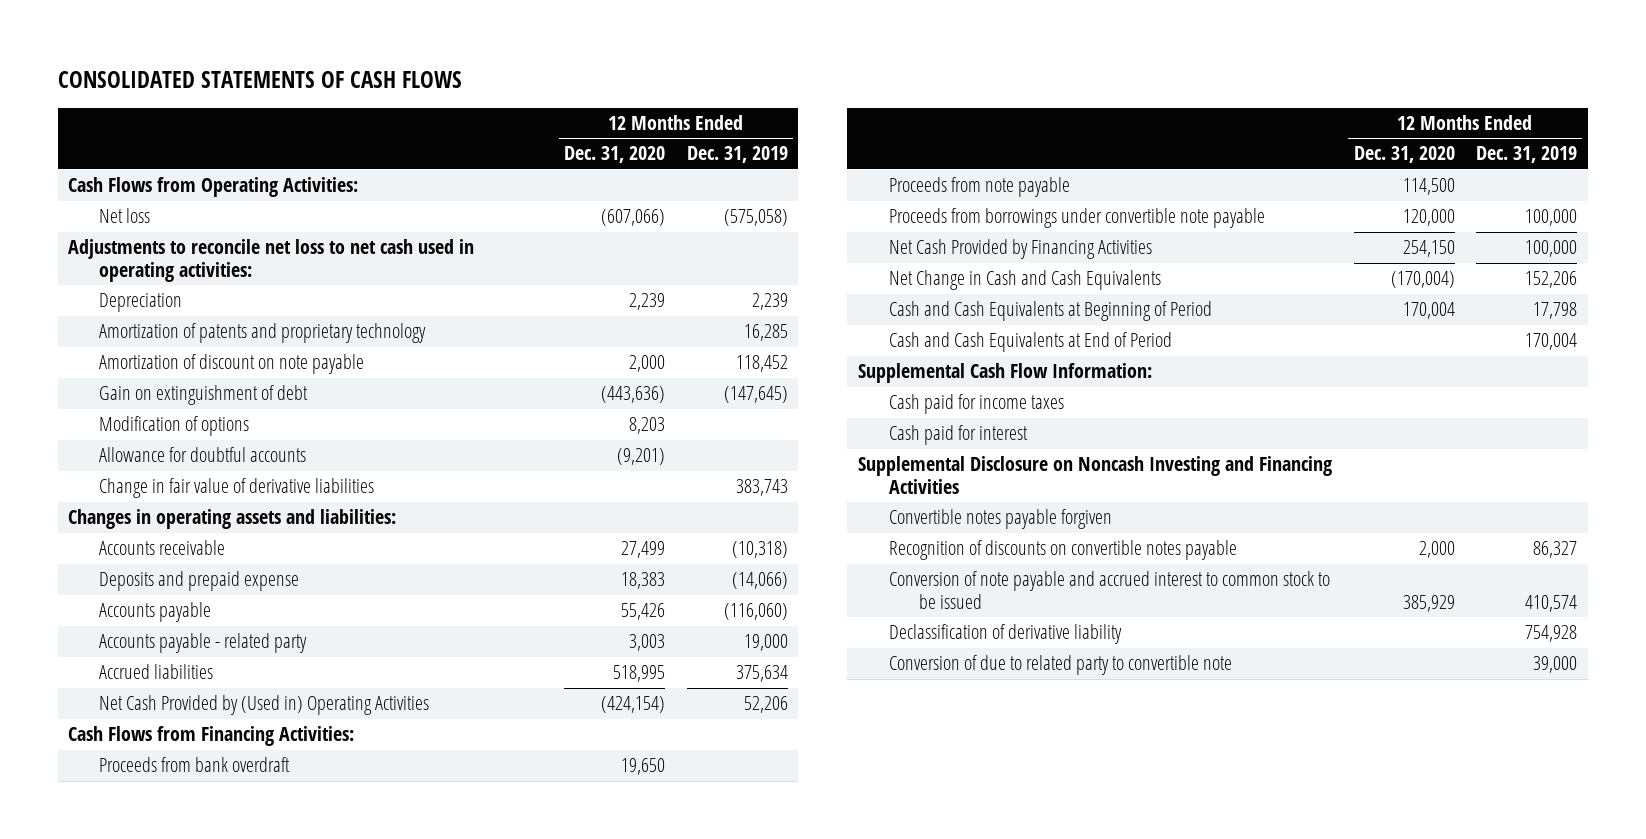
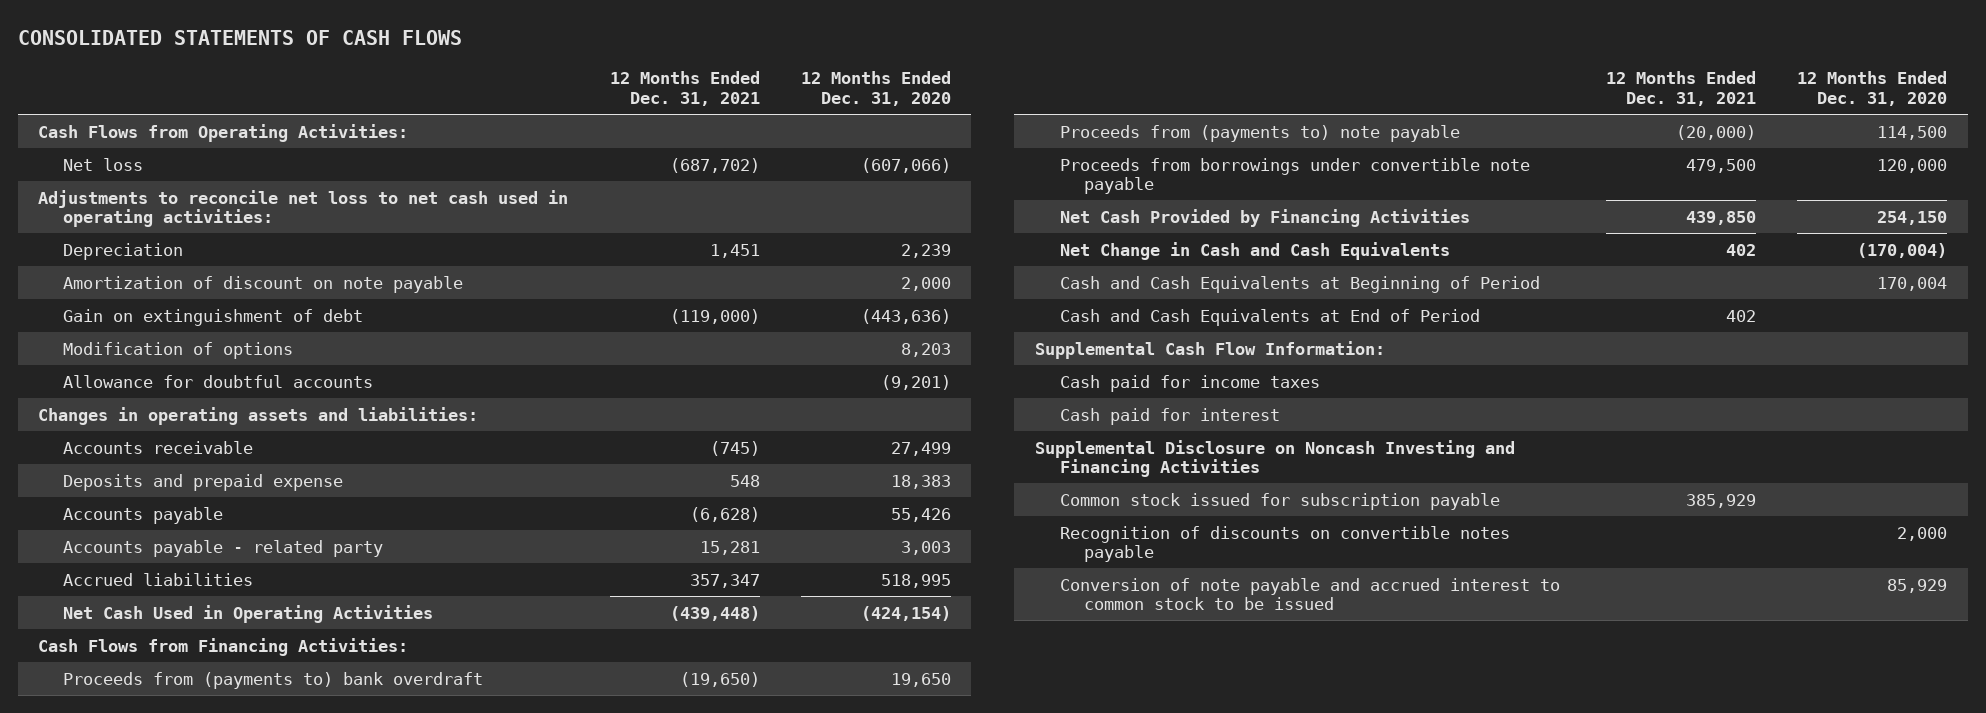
[686,146,788,164] Dec. 31, 2019 -> none
none -> [609,71,760,107] 12 Months Ended Dec. 31, 2021
[99,323,427,344] Amortization of patents and proprietary technology -> none
[99,478,375,499] Change in fair value of derivative liabilities -> none
[99,695,430,716] Net Cash Provided by (Used in) Operating Activities -> [63,604,434,623] Net Cash Used in Operating Activities
[99,757,291,773] Proceeds from bank overdraft -> [63,671,484,689] Proceeds from (payments to) bank overdraft
[888,177,1070,198] Proceeds from note payable -> [1059,124,1460,142] Proceeds from (payments to) note payable
[888,509,1112,530] Convertible notes payable forgiven -> none
none -> [1059,492,1500,510] Common stock issued for subscription payable
[888,624,1122,645] Declassification of derivative liability -> none
[888,655,1232,676] Conversion of due to related party to convertible note -> none
[1402,595,1455,613] 385,929 -> [1887,578,1948,593] 85,929

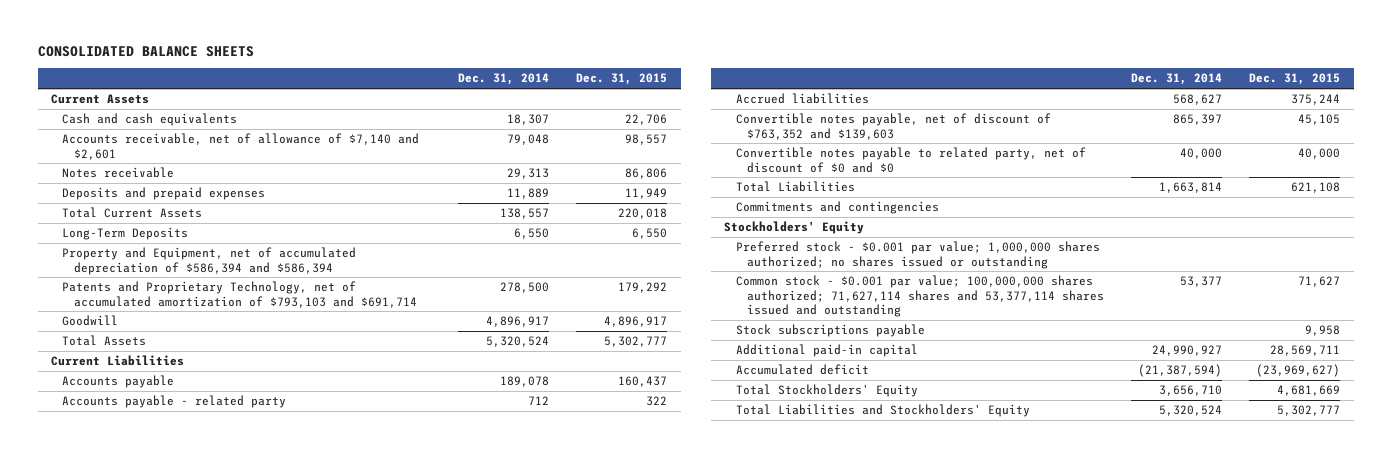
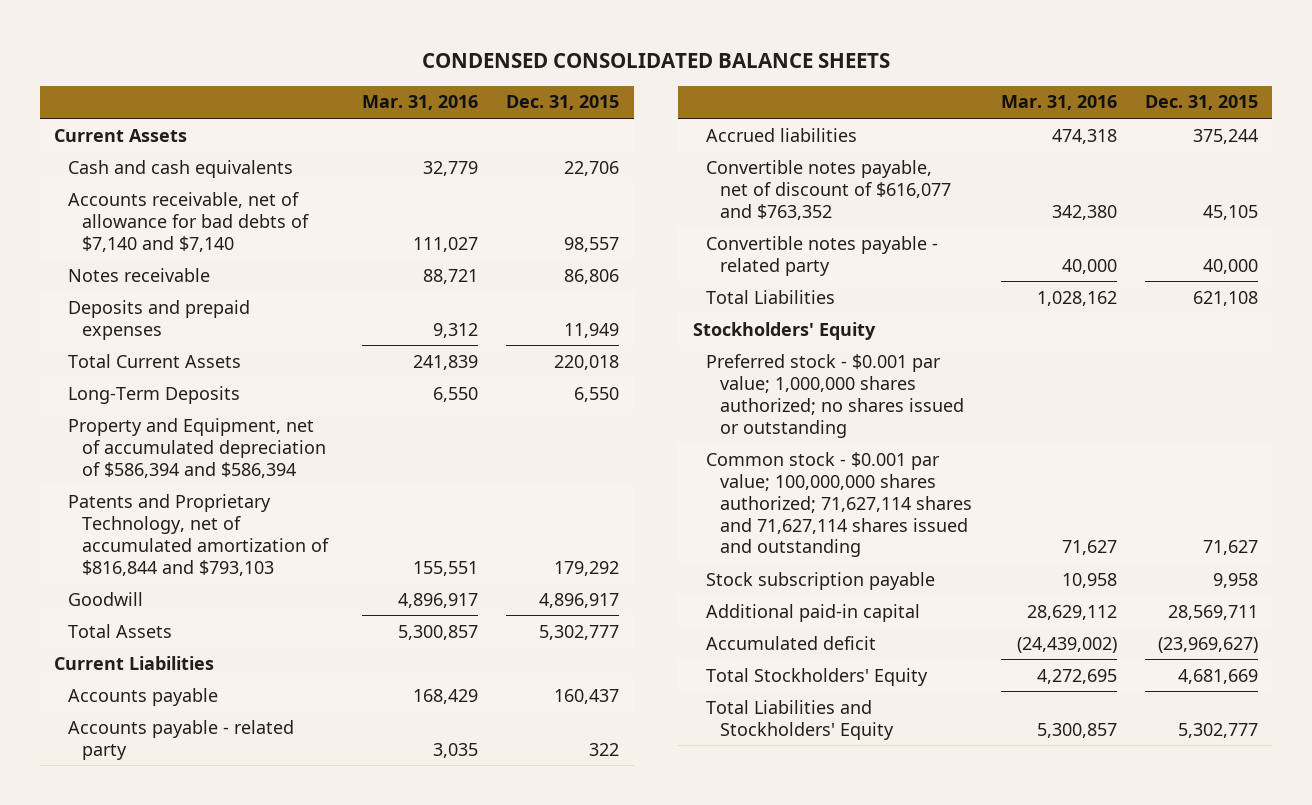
[37,46,254,58] CONSOLIDATED BALANCE SHEETS -> [421,52,890,68] CONDENSED CONSOLIDATED BALANCE SHEETS
[457,73,549,86] Dec. 31, 2014 -> none
none -> [362,95,479,111] Mar. 31, 2016
[62,133,420,160] Accounts receivable, net of allowance of $7,140 and $2,601 -> [67,191,309,252] Accounts receivable, net of allowance for bad debts of $7,140 and $7,140
[62,281,417,308] Patents and Proprietary Technology, net of accumulated amortization of $793,103 and $691,714 -> [67,493,329,576] Patents and Proprietary Technology, net of accumulated amortization of $816,844 and $793,103
[735,113,1051,140] Convertible notes payable, net of discount of $763,352 and $139,603 -> [706,159,952,220] Convertible notes payable, net of discount of $616,077 and $763,352
[735,147,1086,173] Convertible notes payable to related party, net of discount of $0 and $0 -> [706,235,939,276] Convertible notes payable - related party
[735,201,939,215] Commitments and contingencies -> none
[735,275,1104,318] Common stock - $0.001 par value; 100,000,000 shares authorized; 71,627,114 shares and 53,377,114 shares issued and outstanding -> [706,451,973,558] Common stock - $0.001 par value; 100,000,000 shares authorized; 71,627,114 shares and 71,627,114 shares issued and outstanding
[735,324,925,338] Stock subscriptions payable -> [706,571,936,590] Stock subscription payable

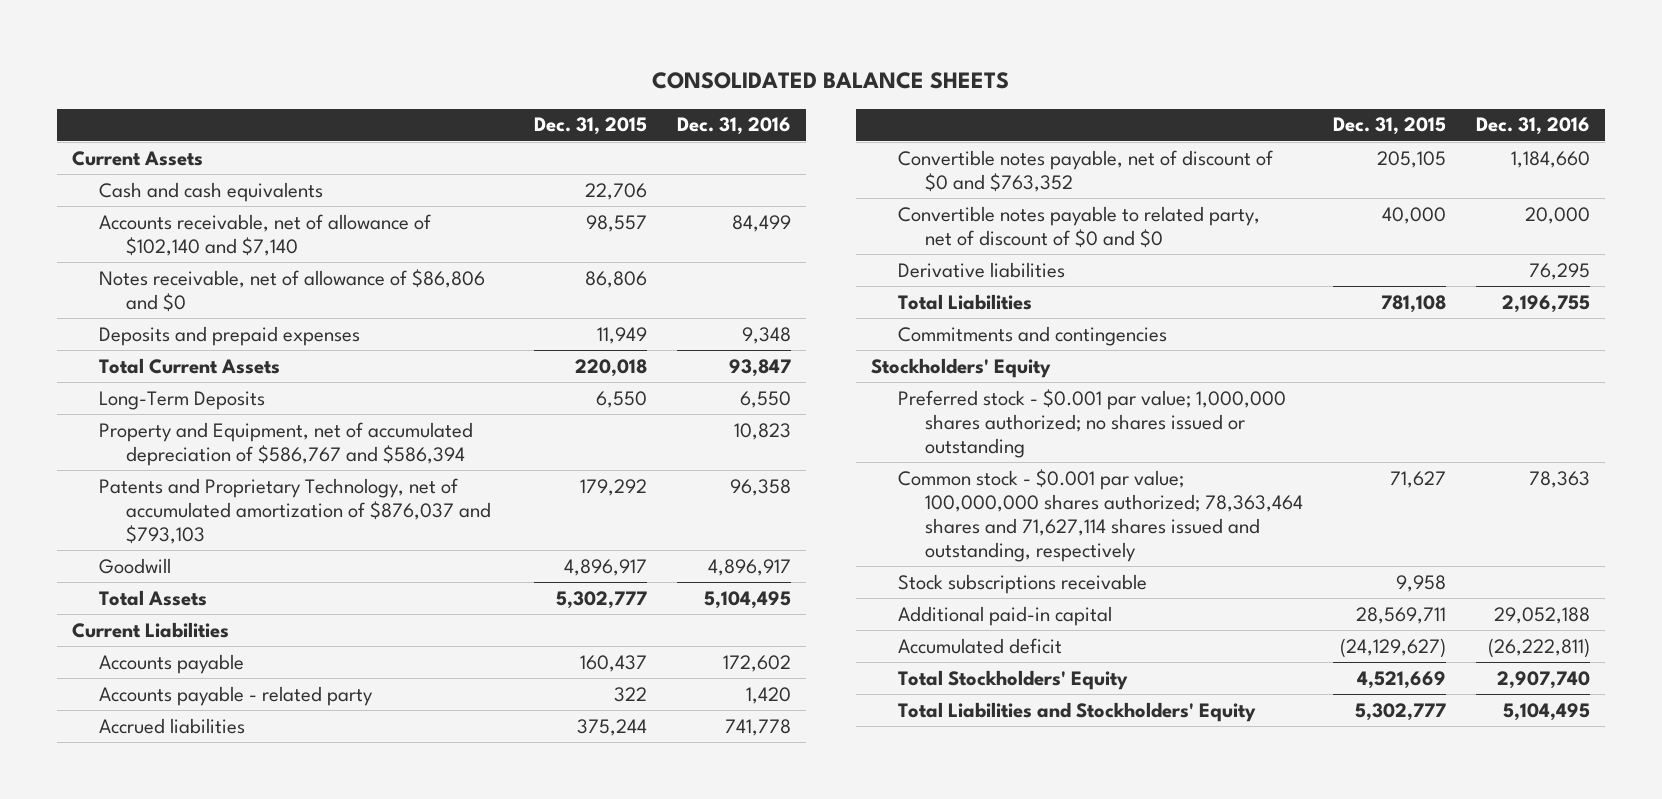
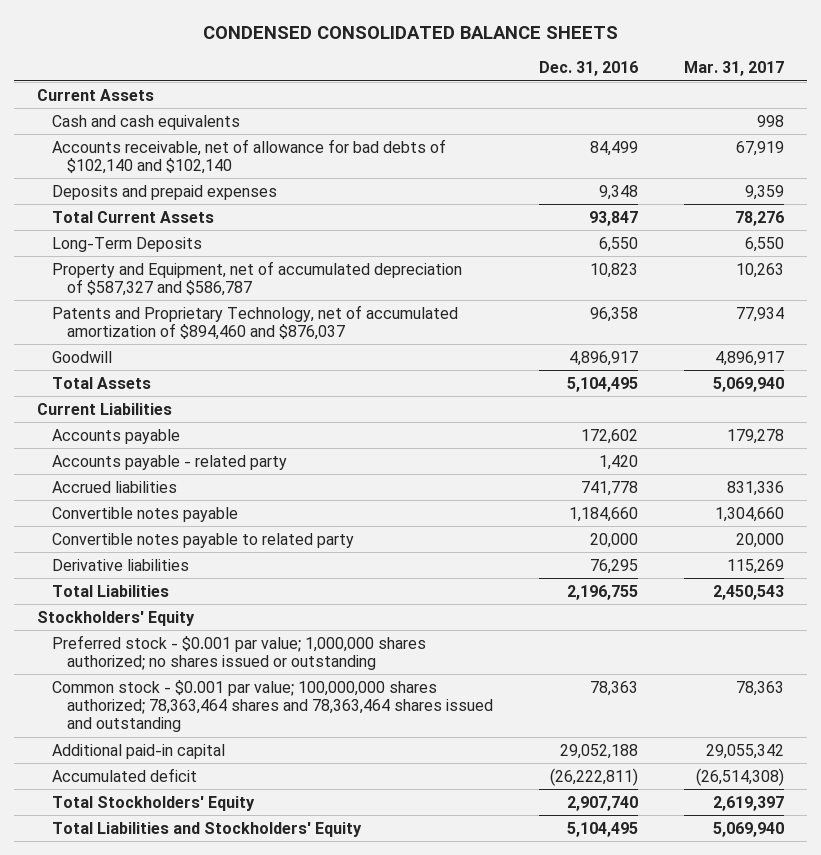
[651,72,1009,90] CONSOLIDATED BALANCE SHEETS -> [202,25,618,39] CONDENSED CONSOLIDATED BALANCE SHEETS
[533,117,647,136] Dec. 31, 2015 -> none
none -> [683,61,784,77] Mar. 31, 2017
[98,268,485,312] Notes receivable, net of allowance of $86,806 and $0 -> none
[98,213,431,256] Accounts receivable, net of allowance of $102,140 and $7,140 -> [51,138,446,175] Accounts receivable, net of allowance for bad debts of $102,140 and $102,140
[98,421,473,466] Property and Equipment, net of accumulated depreciation of $586,767 and $586,394 -> [51,260,462,297] Property and Equipment, net of accumulated depreciation of $587,327 and $586,787
[98,477,491,544] Patents and Proprietary Technology, net of accumulated amortization of $876,037 and $793,103 -> [51,304,458,341] Patents and Proprietary Technology, net of accumulated amortization of $894,460 and $876,037
[898,149,1274,192] Convertible notes payable, net of discount of $0 and $763,352 -> [51,506,238,522] Convertible notes payable
[898,205,1261,248] Convertible notes payable to related party, net of discount of $0 and $0 -> [51,532,354,548] Convertible notes payable to related party
[898,325,1168,346] Commitments and contingencies -> none
[898,573,1148,594] Stock subscriptions receivable -> none
[898,468,1304,562] Common stock - $0.001 par value; 100,000,000 shares authorized; 78,363,464 shares and 71,627,114 shares issued and outstanding, respectively -> [51,679,493,733] Common stock - $0.001 par value; 100,000,000 shares authorized; 78,363,464 shares and 78,363,464 shares issued and outstanding

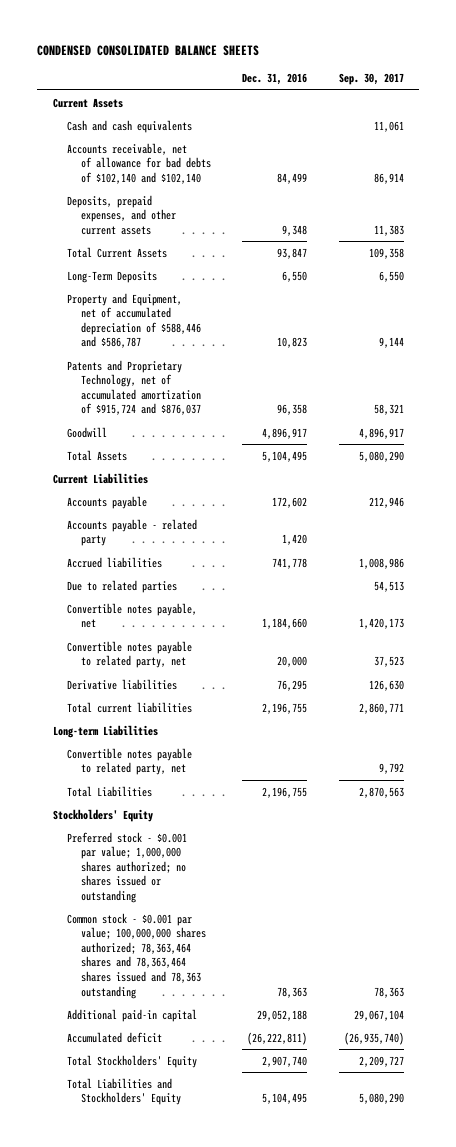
[683,61,784,77] Mar. 31, 2017 -> none
none -> [338,73,404,86] Sep. 30, 2017
[51,184,277,200] Deposits and prepaid expenses -> [66,194,176,235] Deposits, prepaid expenses, and other current assets
[51,260,462,297] Property and Equipment, net of accumulated depreciation of $587,327 and $586,787 -> [66,292,201,349] Property and Equipment, net of accumulated depreciation of $588,446 and $586,787
[51,304,458,341] Patents and Proprietary Technology, net of accumulated amortization of $894,460 and $876,037 -> [66,359,201,416] Patents and Proprietary Technology, net of accumulated amortization of $915,724 and $876,037
none -> [66,579,177,593] Due to related parties
[51,506,238,522] Convertible notes payable -> [66,602,197,629] Convertible notes payable, net
[51,532,354,548] Convertible notes payable to related party -> [66,640,192,669] Convertible notes payable to related party, net
none -> [66,701,192,713] Total current liabilities
none -> [52,724,158,738] Long-term Liabilities
none -> [66,747,192,776] Convertible notes payable to related party, net
[51,679,493,733] Common stock - $0.001 par value; 100,000,000 shares authorized; 78,363,464 shares and 78,363,464 shares issued and outstanding -> [66,912,206,999] Common stock - $0.001 par value; 100,000,000 shares authorized; 78,363,464 shares and 78,363,464 shares issued and 78,363 outstanding

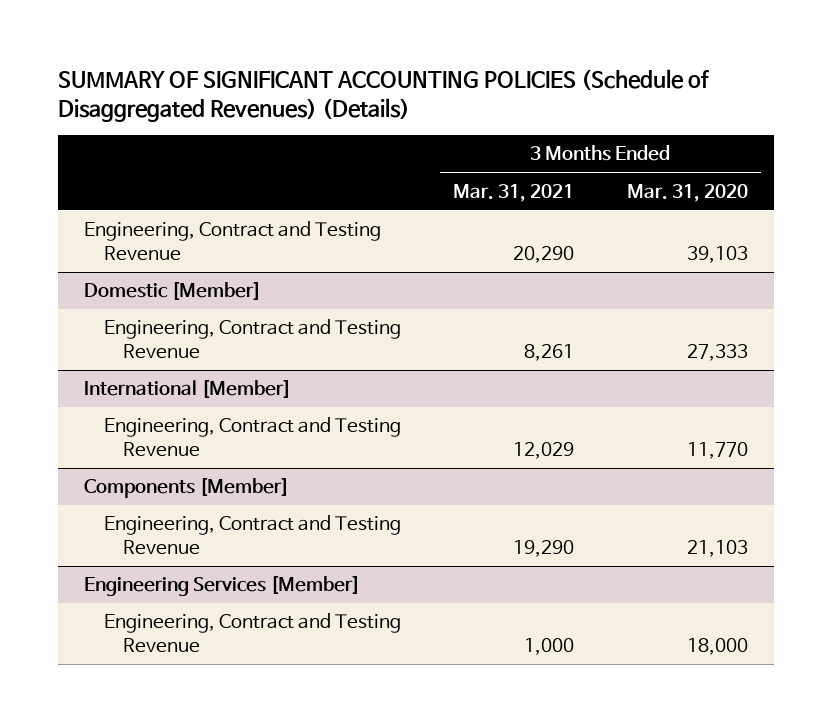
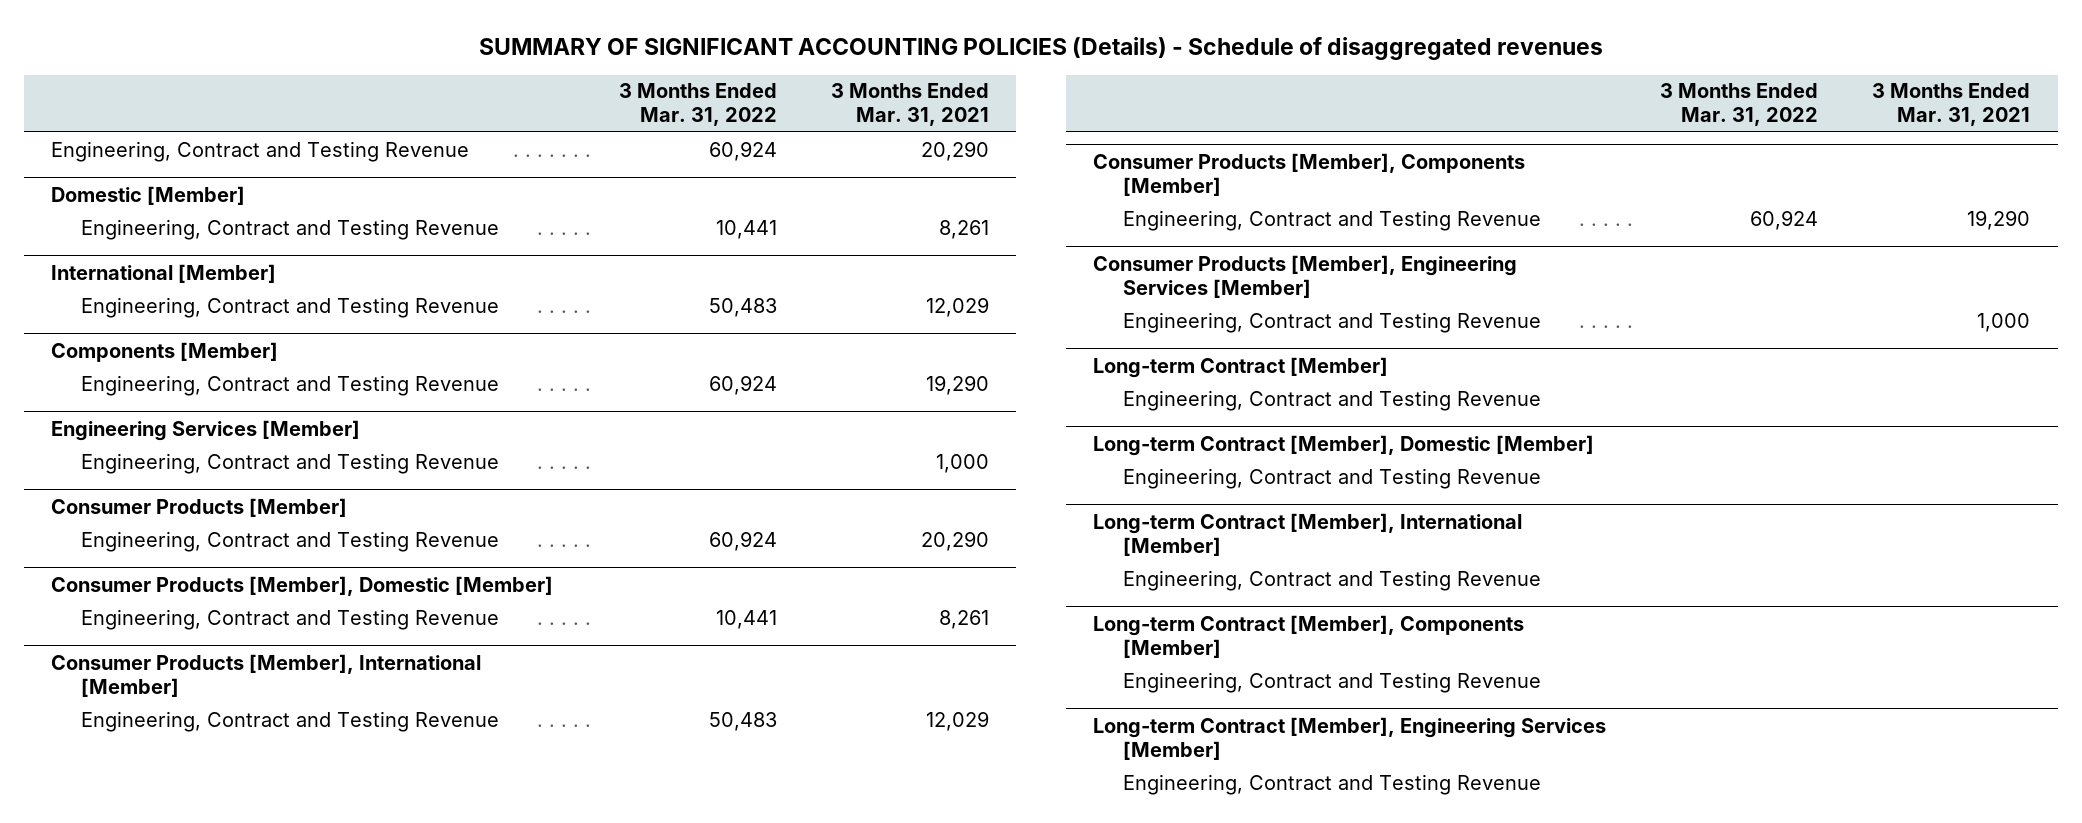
[58,69,711,123] SUMMARY OF SIGNIFICANT ACCOUNTING POLICIES (Schedule of Disaggregated Revenues) (Details) -> [478,36,1603,60] SUMMARY OF SIGNIFICANT ACCOUNTING POLICIES (Details) - Schedule of disaggregated revenues
[626,183,748,202] Mar. 31, 2020 -> none
none -> [618,83,777,127] 3 Months Ended Mar. 31, 2022
none -> [51,497,348,517] Consumer Products [Member]
none -> [81,530,500,552] Engineering, Contract and Testing Revenue
none -> [51,575,554,596] Consumer Products [Member], Domestic [Member]
none -> [81,608,500,630] Engineering, Contract and Testing Revenue
none -> [51,653,482,697] Consumer Products [Member], International [Member]
none -> [81,710,500,732] Engineering, Contract and Testing Revenue
none -> [1092,152,1525,196] Consumer Products [Member], Components [Member]
none -> [1122,209,1541,231] Engineering, Contract and Testing Revenue
none -> [1092,254,1517,298] Consumer Products [Member], Engineering Services [Member]
none -> [1122,311,1541,333] Engineering, Contract and Testing Revenue
none -> [1092,356,1388,378] Long-term Contract [Member]
none -> [1122,389,1541,411] Engineering, Contract and Testing Revenue
none -> [1092,434,1594,456] Long-term Contract [Member], Domestic [Member]
none -> [1122,467,1541,489] Engineering, Contract and Testing Revenue
none -> [1092,512,1522,556] Long-term Contract [Member], International [Member]
none -> [1122,569,1541,591] Engineering, Contract and Testing Revenue
none -> [1092,614,1524,658] Long-term Contract [Member], Components [Member]
none -> [1122,671,1541,693] Engineering, Contract and Testing Revenue
none -> [1092,716,1606,760] Long-term Contract [Member], Engineering Services [Member]
none -> [1122,773,1541,795] Engineering, Contract and Testing Revenue

